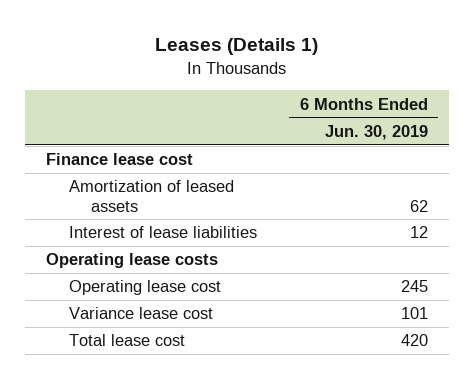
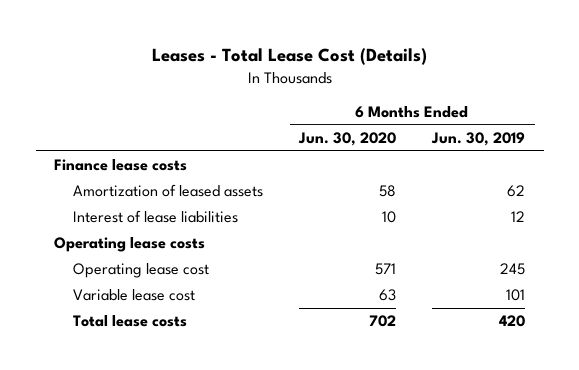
[155,38,319,56] Leases (Details 1) -> [151,47,427,65] Leases - Total Lease Cost (Details)
none -> [297,132,396,147] Jun. 30, 2020
[46,153,194,166] Finance lease cost -> [53,159,187,172] Finance lease costs
[68,307,213,320] Variance lease cost -> [72,289,195,302] Variable lease cost
[68,334,185,347] Total lease cost -> [72,315,187,328] Total lease costs

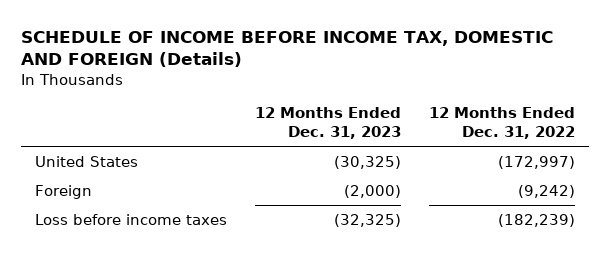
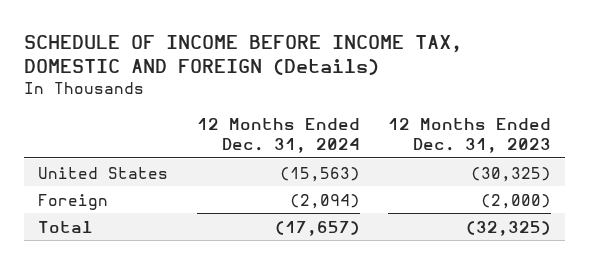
[428,107,575,140] 12 Months Ended Dec. 31, 2022 -> none
none -> [196,117,360,154] 12 Months Ended Dec. 31, 2024
[34,213,227,225] Loss before income taxes -> [38,220,94,233] Total

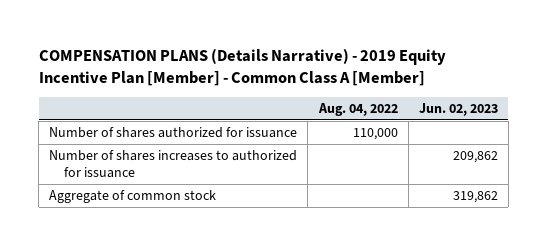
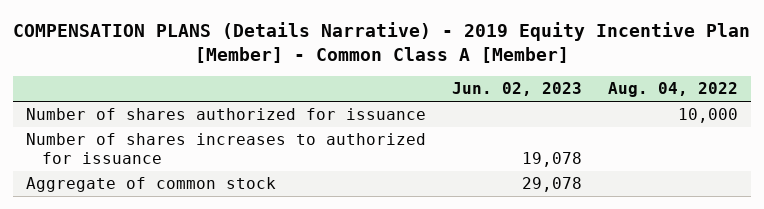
[352,127,398,140] 110,000 -> [677,108,738,124] 10,000
[452,150,498,163] 209,862 -> [521,151,582,167] 19,078
[452,190,498,203] 319,862 -> [521,177,582,193] 29,078

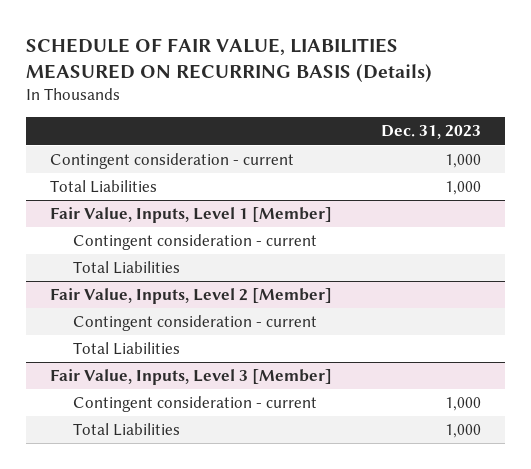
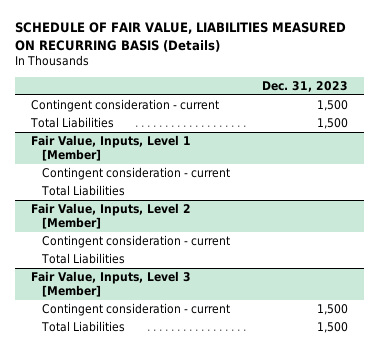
[444,154,481,169] 1,000 -> [317,100,349,112] 1,500
[444,181,481,196] 1,000 -> [317,118,349,130] 1,500
[444,397,481,412] 1,000 -> [317,304,349,316] 1,500
[444,424,481,439] 1,000 -> [317,322,349,334] 1,500

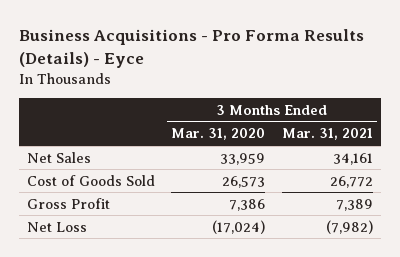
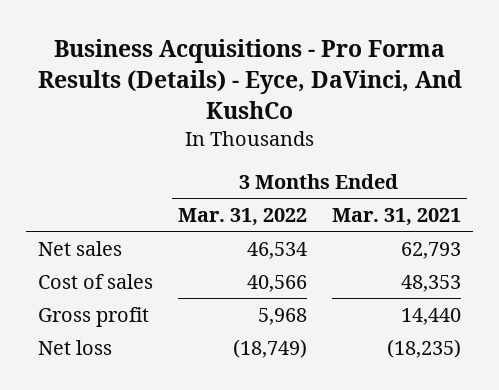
[18,29,364,68] Business Acquisitions - Pro Forma Results (Details) - Eyce -> [37,38,462,119] Business Acquisitions - Pro Forma Results (Details) - Eyce, DaVinci, And KushCo
[171,128,266,141] Mar. 31, 2020 -> none
none -> [178,207,308,226] Mar. 31, 2022
[26,151,91,163] Net Sales -> [38,240,123,256] Net sales
[333,152,374,165] 34,161 -> [400,241,461,259] 62,793
[26,174,155,186] Cost of Goods Sold -> [38,273,154,289] Cost of sales
[330,175,374,188] 26,772 -> [400,274,461,292] 48,353
[26,197,110,209] Gross Profit -> [38,306,150,327] Gross profit
[336,198,374,211] 7,389 -> [400,307,461,325] 14,440
[26,221,87,232] Net Loss -> [38,339,113,355] Net loss
[326,219,374,234] (7,982) -> [386,338,461,358] (18,235)

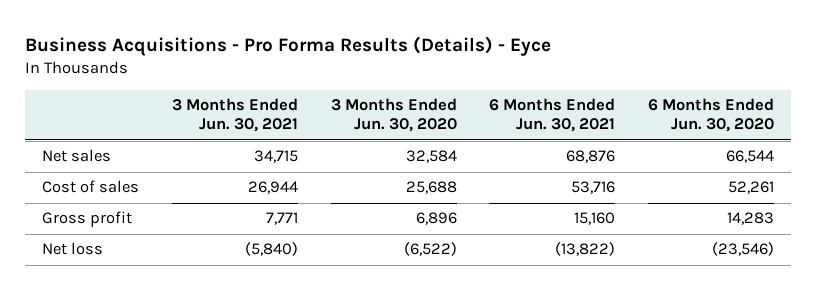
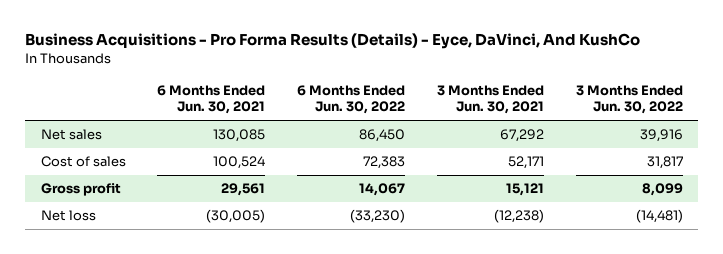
[25,35,552,56] Business Acquisitions - Pro Forma Results (Details) - Eyce -> [24,33,640,50] Business Acquisitions - Pro Forma Results (Details) - Eyce, DaVinci, And KushCo
[330,97,457,133] 3 Months Ended Jun. 30, 2020 -> none
[648,97,775,133] 6 Months Ended Jun. 30, 2020 -> none
none -> [297,84,406,115] 6 Months Ended Jun. 30, 2022
none -> [575,84,683,115] 3 Months Ended Jun. 30, 2022
[253,150,298,164] 34,715 -> [499,129,544,143] 67,292
[566,150,616,164] 68,876 -> [213,129,266,143] 130,085
[247,181,298,195] 26,944 -> [507,156,544,170] 52,171
[571,181,616,195] 53,716 -> [213,156,266,170] 100,524
[265,212,298,226] 7,771 -> [505,183,544,197] 15,121
[574,212,616,226] 15,160 -> [221,183,266,197] 29,561
[244,242,298,257] (5,840) -> [493,209,544,224] (12,238)
[555,242,616,257] (13,822) -> [206,209,266,224] (30,005)

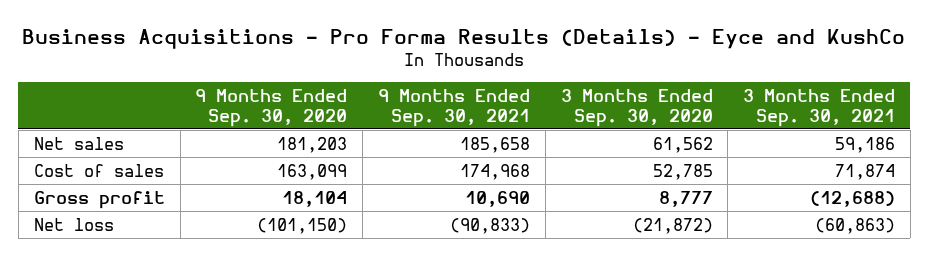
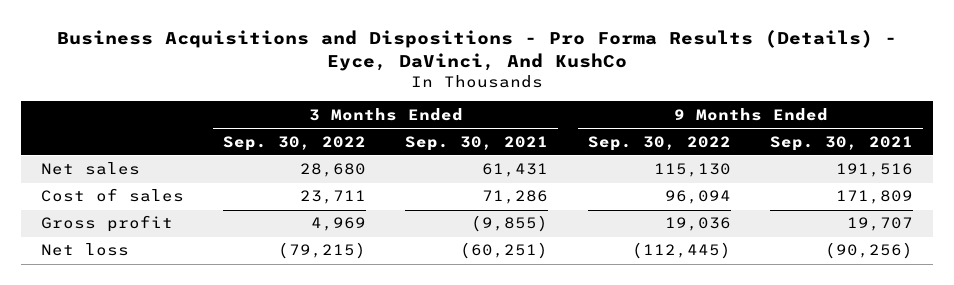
[22,28,906,49] Business Acquisitions - Pro Forma Results (Details) - Eyce and KushCo -> [56,29,897,71] Business Acquisitions and Dispositions - Pro Forma Results (Details) - Eyce, DaVinci, And KushCo
[195,88,348,127] 9 Months Ended Sep. 30, 2020 -> none
[560,88,713,127] 3 Months Ended Sep. 30, 2020 -> none
none -> [223,135,367,151] Sep. 30, 2022
none -> [587,135,731,151] Sep. 30, 2022
[459,136,530,153] 185,658 -> [836,163,914,178] 191,516
[835,136,896,153] 59,186 -> [482,163,549,178] 61,431
[459,163,530,180] 174,968 -> [836,190,914,205] 171,809
[835,163,896,180] 71,874 -> [482,190,549,205] 71,286
[464,190,530,207] 10,690 -> [847,217,914,232] 19,707
[810,190,896,207] (12,688) -> [471,215,549,233] (9,855)
[449,217,530,234] (90,833) -> [825,242,914,260] (90,256)
[815,217,896,234] (60,863) -> [460,242,549,260] (60,251)

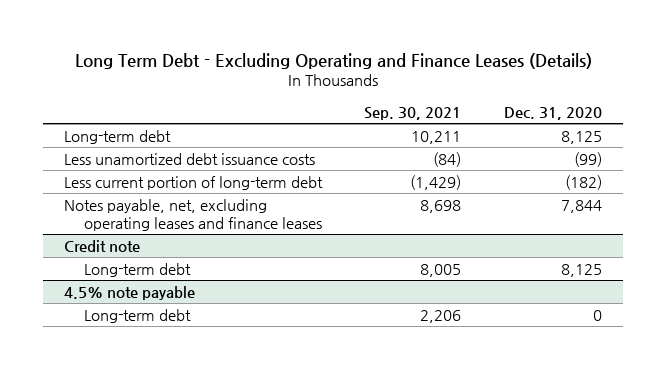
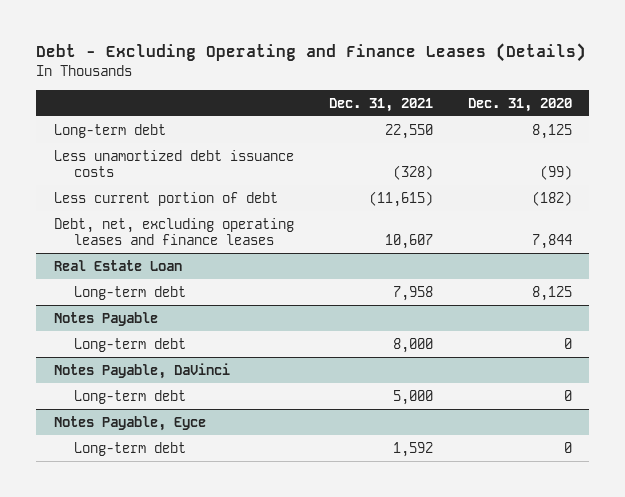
[74,52,592,69] Long Term Debt - Excluding Operating and Finance Leases (Details) -> [36,43,587,63] Debt - Excluding Operating and Finance Leases (Details)
[364,106,462,120] Sep. 30, 2021 -> none
none -> [328,97,433,112] Dec. 31, 2021
[64,239,141,252] Credit note -> none
[64,175,324,190] Less current portion of long-term debt -> [53,191,278,206] Less current portion of debt
[64,198,322,231] Notes payable, net, excluding operating leases and finance leases -> [53,217,294,246] Debt, net, excluding operating leases and finance leases
none -> [53,259,182,271] Real Estate Loan
[64,285,196,300] 4.5% note payable -> [53,311,158,326] Notes Payable
none -> [53,362,230,379] Notes Payable, DaVinci
none -> [73,389,186,404] Long-term debt
none -> [53,415,206,431] Notes Payable, Eyce
none -> [73,441,186,456] Long-term debt

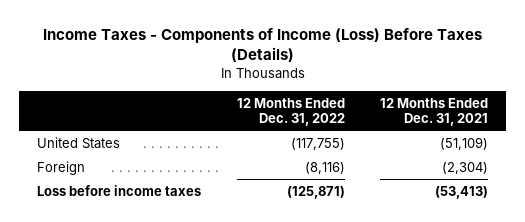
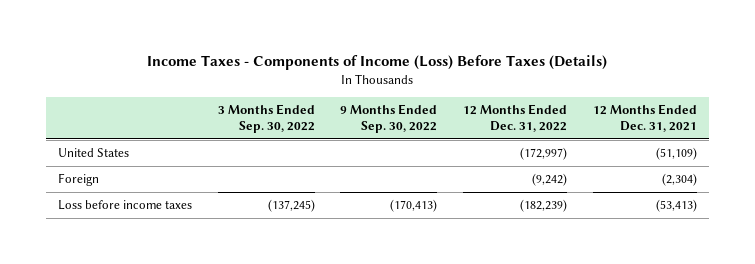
none -> [217,104,315,134] 3 Months Ended Sep. 30, 2022
none -> [340,104,438,134] 9 Months Ended Sep. 30, 2022
[290,137,345,150] (117,755) -> [519,147,567,161] (172,997)
[304,161,345,174] (8,116) -> [531,173,567,187] (9,242)
[286,185,345,199] (125,871) -> [519,199,567,213] (182,239)

